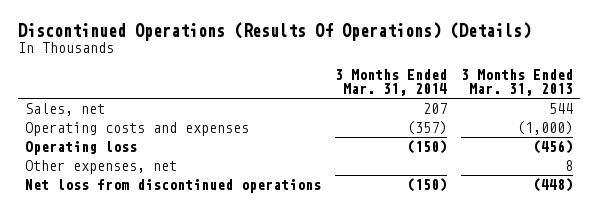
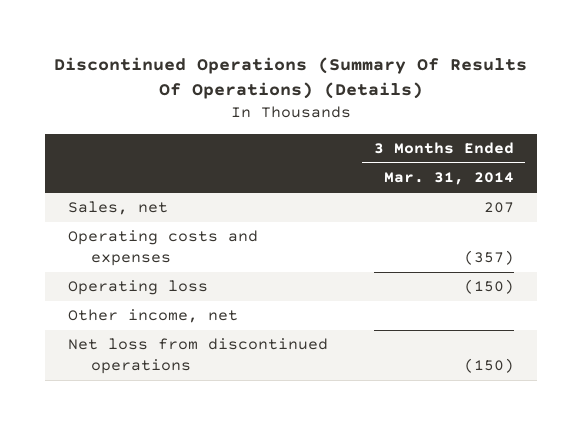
[17,21,531,41] Discontinued Operations (Results Of Operations) (Details) -> [53,57,527,100] Discontinued Operations (Summary Of Results Of Operations) (Details)
[461,69,574,97] 3 Months Ended Mar. 31, 2013 -> none
[24,160,177,175] Other expenses, net -> [67,309,238,324] Other income, net

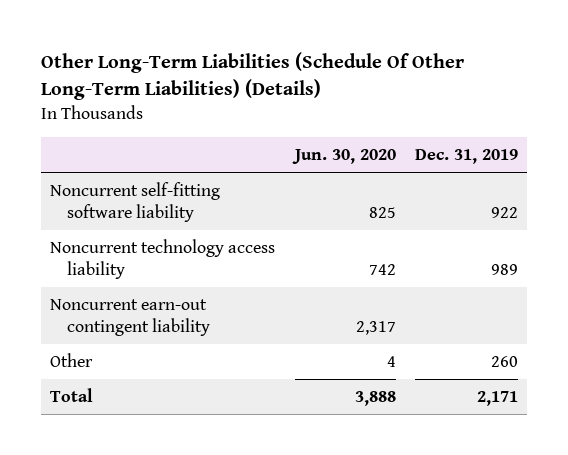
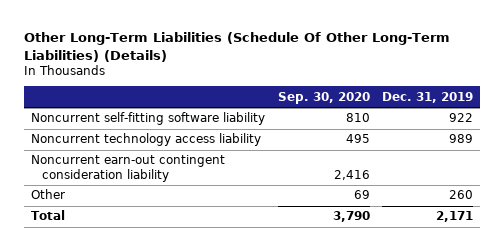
[291,148,396,164] Jun. 30, 2020 -> none
none -> [277,91,370,104] Sep. 30, 2020
[50,299,210,336] Noncurrent earn-out contingent liability -> [30,155,225,183] Noncurrent earn-out contingent consideration liability

